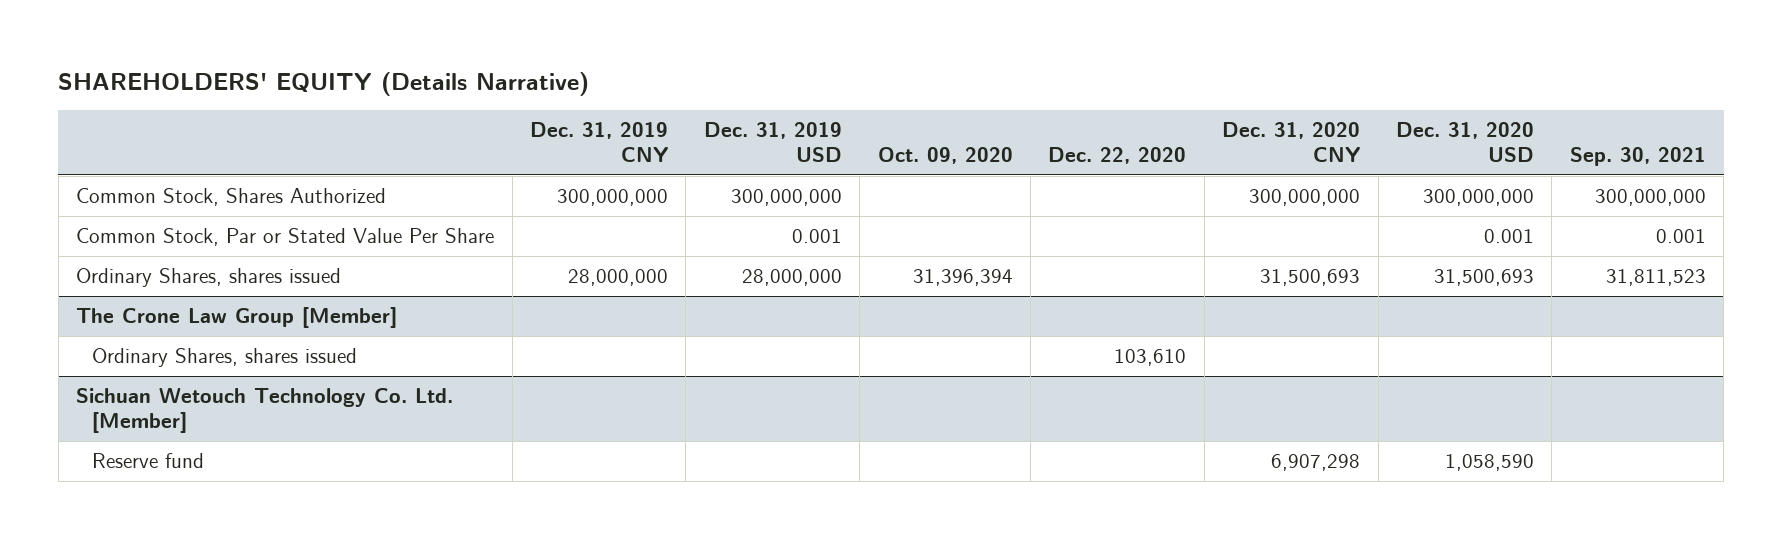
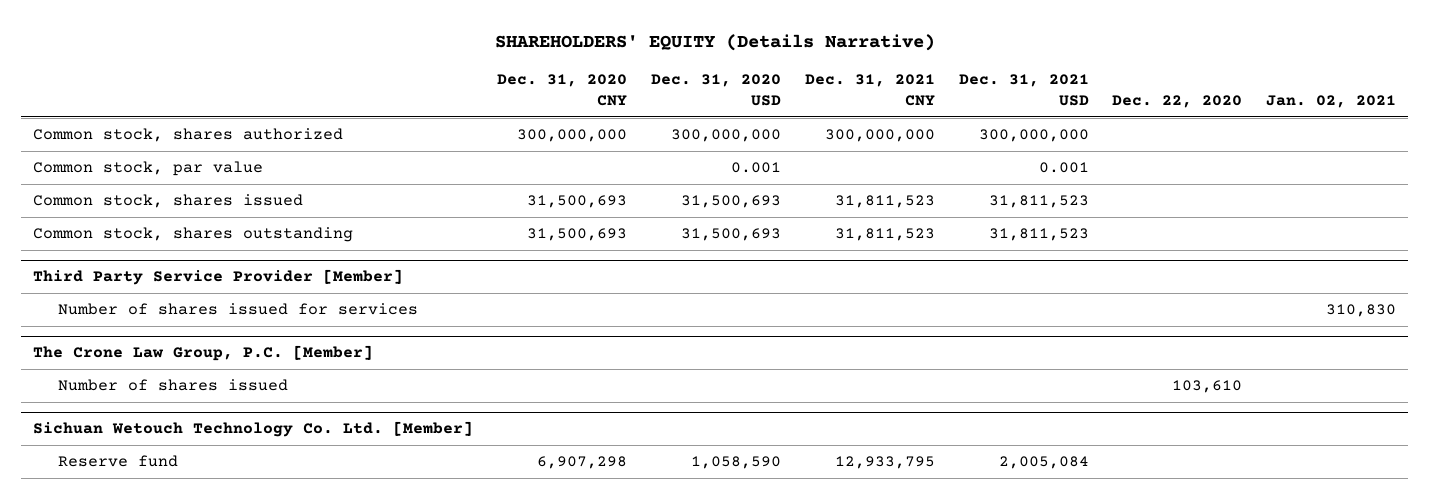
[529,121,668,163] Dec. 31, 2019 CNY -> none
[703,121,842,163] Dec. 31, 2019 USD -> none
[877,147,1013,165] Oct. 09, 2020 -> none
[1569,147,1706,167] Sep. 30, 2021 -> none
none -> [804,74,935,107] Dec. 31, 2021 CNY
none -> [958,74,1089,107] Dec. 31, 2021 USD
none -> [1266,95,1397,109] Jan. 02, 2021
[76,188,387,207] Common Stock, Shares Authorized -> [33,128,344,143] Common stock, shares authorized
[76,228,495,247] Common Stock, Par or Stated Value Per Share -> [33,161,264,177] Common stock, par value
[76,268,342,288] Ordinary Shares, shares issued -> [33,194,304,209] Common stock, shares issued
none -> [33,227,354,243] Common stock, shares outstanding
none -> [33,269,404,286] Third Party Service Provider [Member]
none -> [57,303,418,316] Number of shares issued for services
[76,307,398,329] The Crone Law Group [Member] -> [33,345,374,362] The Crone Law Group, P.C. [Member]
[92,348,358,368] Ordinary Shares, shares issued -> [57,379,288,392] Number of shares issued

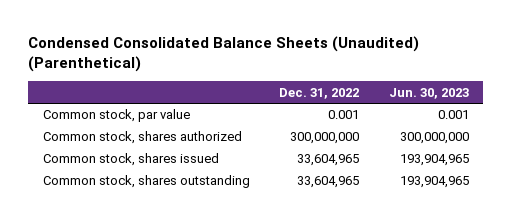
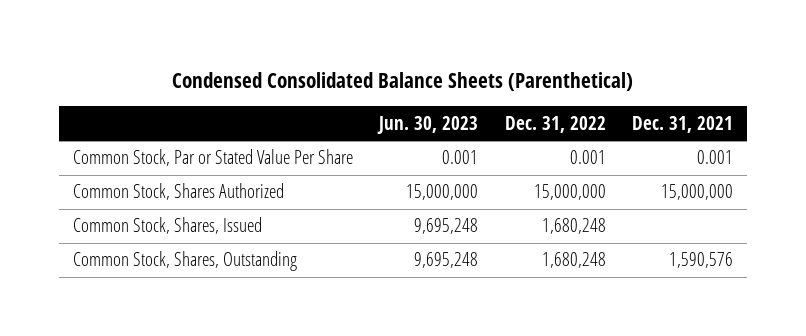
[28,36,420,73] Condensed Consolidated Balance Sheets (Unaudited) (Parenthetical) -> [172,71,634,91] Condensed Consolidated Balance Sheets (Parenthetical)
none -> [632,115,734,133] Dec. 31, 2021
[42,109,190,123] Common stock, par value -> [72,149,353,167] Common Stock, Par or Stated Value Per Share
[42,131,242,145] Common stock, shares authorized -> [72,183,284,201] Common Stock, Shares Authorized
[290,132,360,145] 300,000,000 -> [533,184,606,201] 15,000,000
[399,132,469,145] 300,000,000 -> [406,184,479,201] 15,000,000
[42,153,219,167] Common stock, shares issued -> [72,217,262,235] Common Stock, Shares, Issued
[297,154,360,167] 33,604,965 -> [541,218,606,235] 1,680,248
[399,154,469,167] 193,904,965 -> [414,218,479,235] 9,695,248
[42,175,250,189] Common stock, shares outstanding -> [72,251,297,272] Common Stock, Shares, Outstanding
[297,176,360,189] 33,604,965 -> [541,252,606,269] 1,680,248
[399,176,469,189] 193,904,965 -> [414,252,479,269] 9,695,248

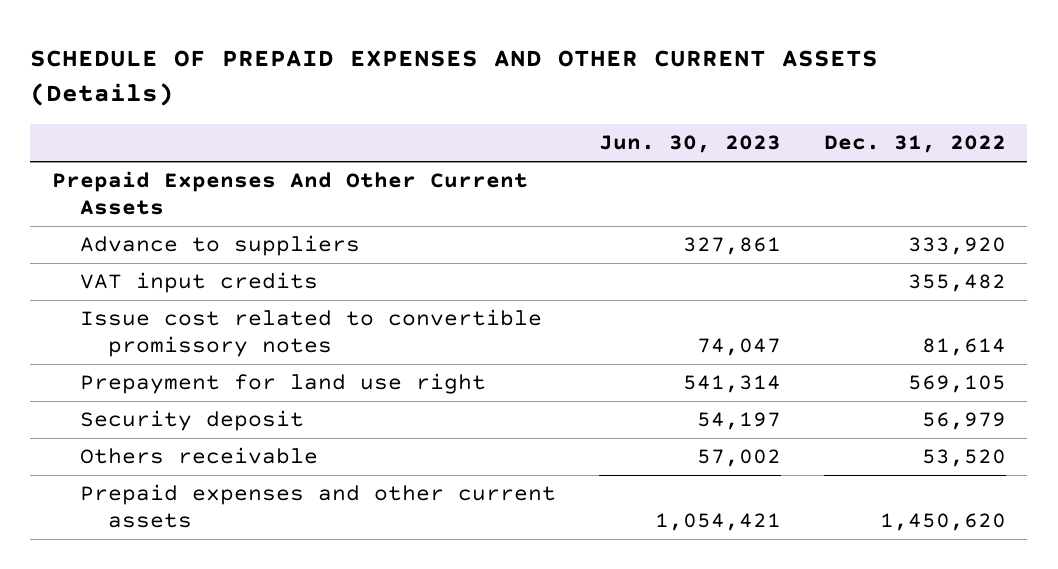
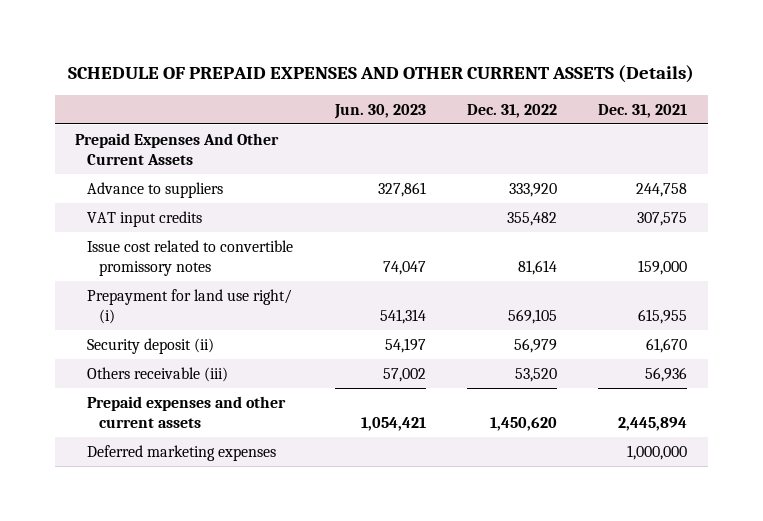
none -> [598,104,688,119] Dec. 31, 2021
[79,373,486,395] Prepayment for land use right -> [87,288,293,325] Prepayment for land use right/ (i)
[79,410,304,432] Security deposit -> [87,337,215,354] Security deposit (ii)
[79,447,318,465] Others receivable -> [87,366,229,382] Others receivable (iii)
none -> [87,444,277,461] Deferred marketing expenses

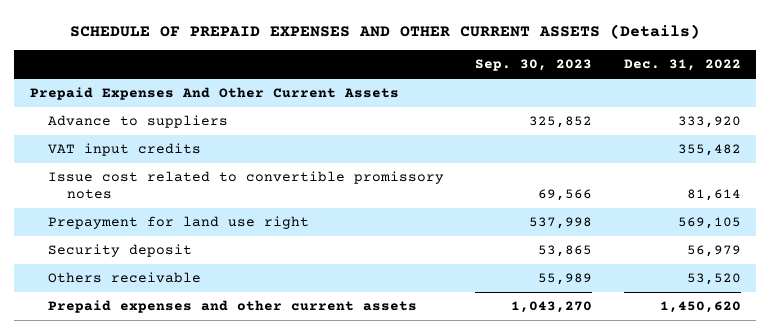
[333,104,426,120] Jun. 30, 2023 -> none
[598,104,688,119] Dec. 31, 2021 -> none
none -> [475,59,593,72] Sep. 30, 2023
[87,288,293,325] Prepayment for land use right/ (i) -> [48,216,310,230] Prepayment for land use right
[87,337,215,354] Security deposit (ii) -> [48,244,193,258] Security deposit
[87,366,229,382] Others receivable (iii) -> [48,272,202,284] Others receivable
[87,444,277,461] Deferred marketing expenses -> none

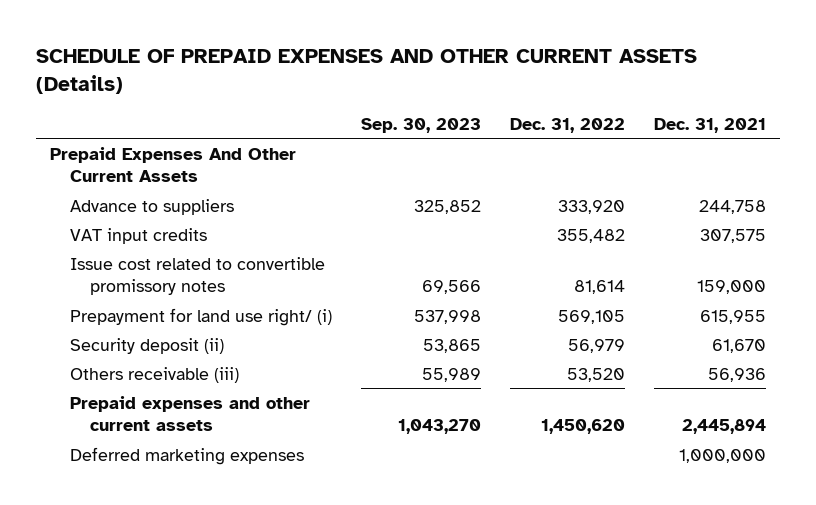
none -> [653,117,766,133] Dec. 31, 2021
[48,216,310,230] Prepayment for land use right -> [70,307,333,326] Prepayment for land use right/ (i)
[48,244,193,258] Security deposit -> [70,337,225,354] Security deposit (ii)
[48,272,202,284] Others receivable -> [70,366,240,383] Others receivable (iii)
none -> [70,446,305,465] Deferred marketing expenses

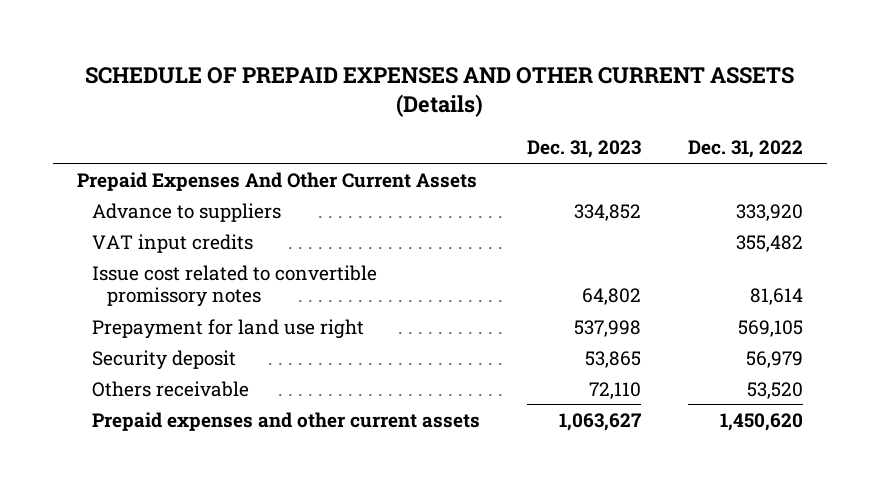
[360,117,481,133] Sep. 30, 2023 -> none
[653,117,766,133] Dec. 31, 2021 -> none
none -> [526,140,641,159] Dec. 31, 2023
[70,307,333,326] Prepayment for land use right/ (i) -> [91,318,364,339] Prepayment for land use right
[70,337,225,354] Security deposit (ii) -> [91,349,236,370] Security deposit
[70,366,240,383] Others receivable (iii) -> [91,380,249,397] Others receivable
[70,446,305,465] Deferred marketing expenses -> none

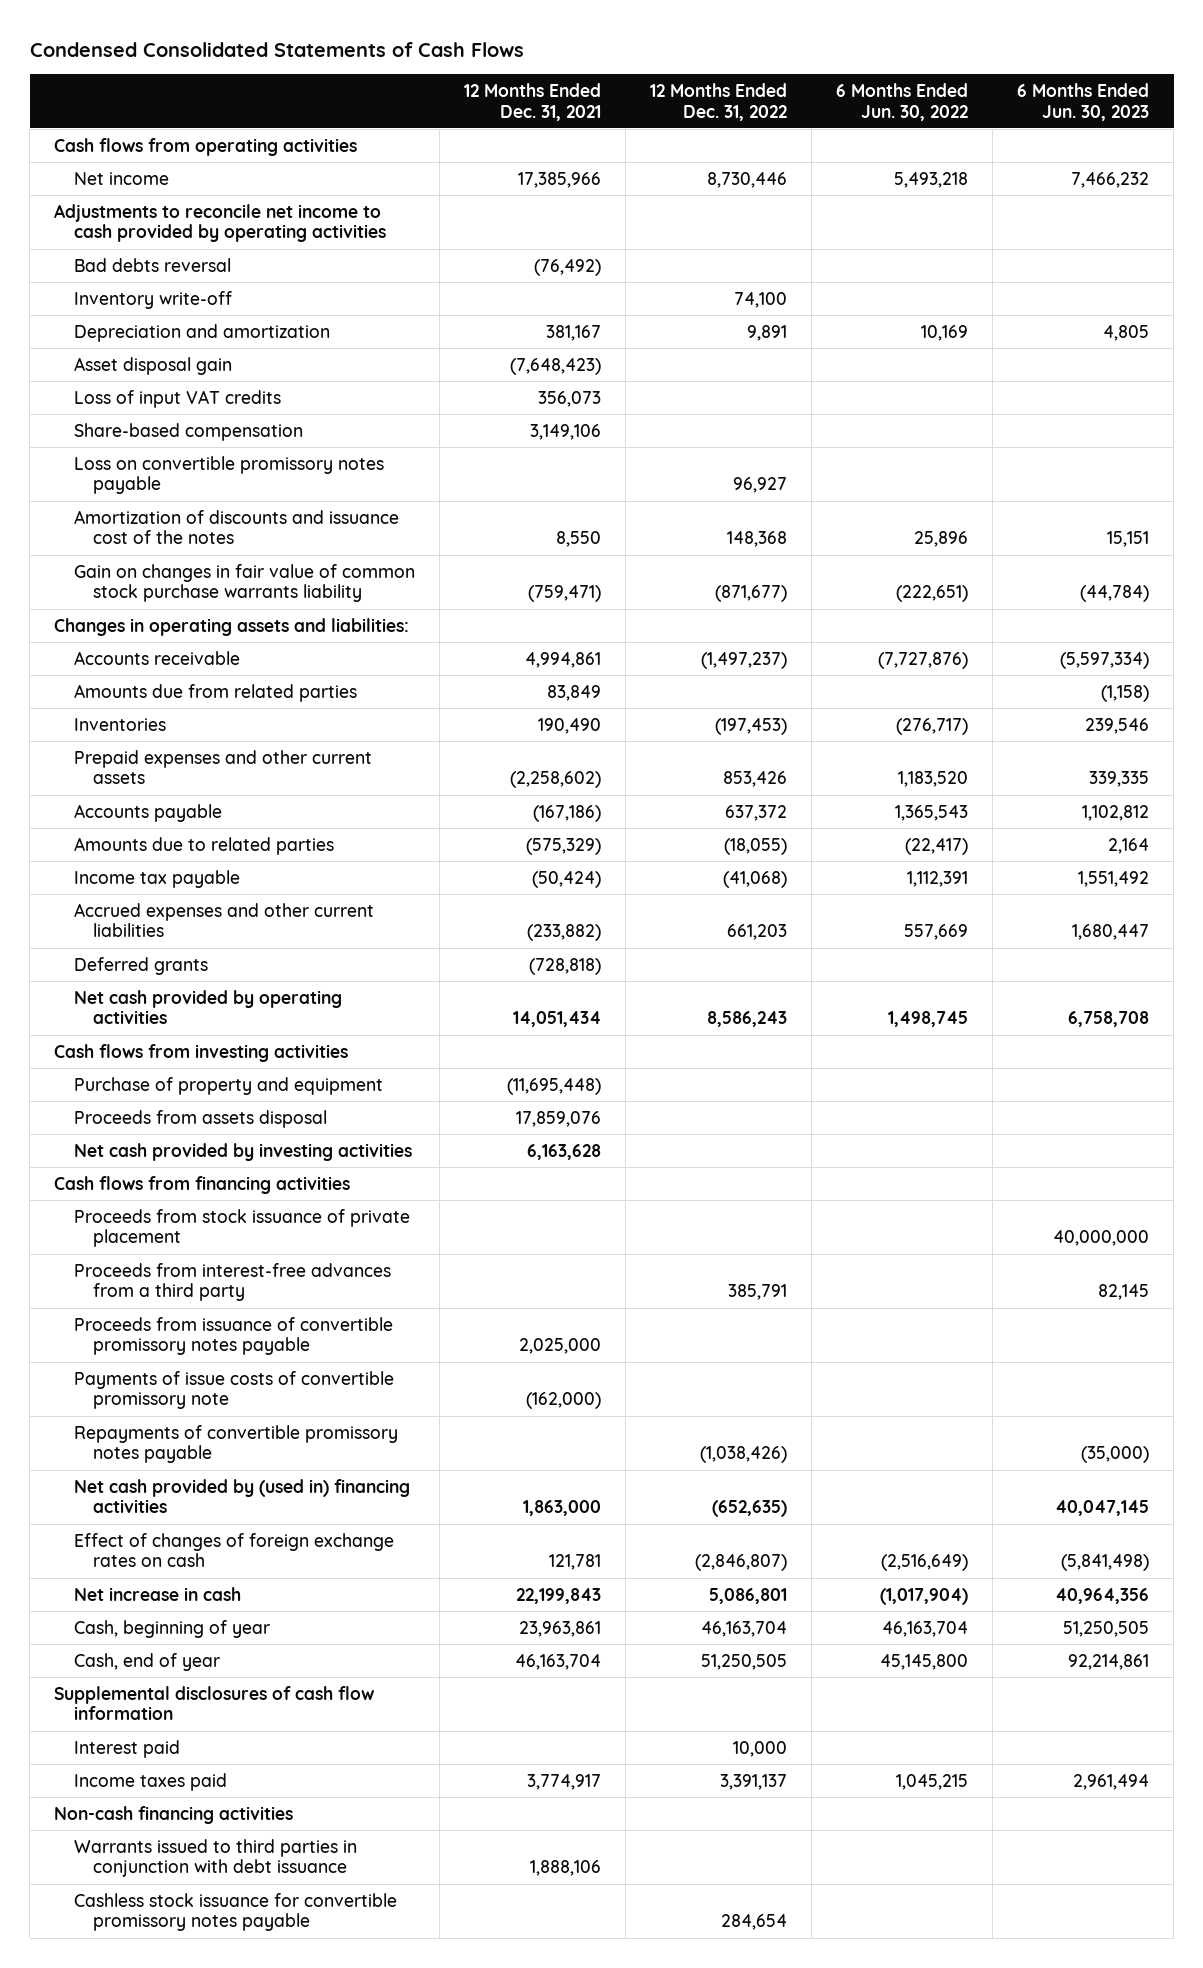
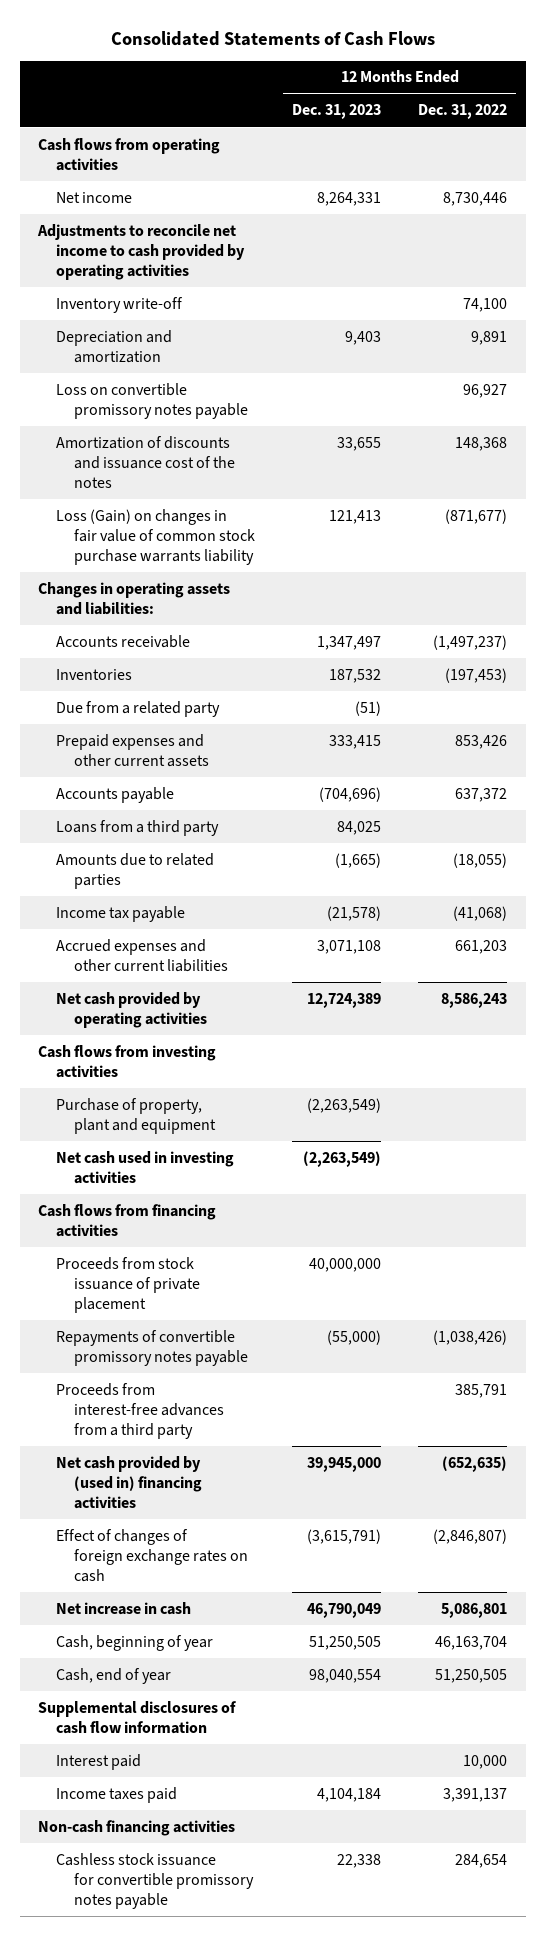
[29,41,524,57] Condensed Consolidated Statements of Cash Flows -> [110,30,435,46] Consolidated Statements of Cash Flows
[463,82,601,121] 12 Months Ended Dec. 31, 2021 -> none
[836,82,969,121] 6 Months Ended Jun. 30, 2022 -> none
[1017,82,1150,121] 6 Months Ended Jun. 30, 2023 -> none
none -> [292,104,382,120] Dec. 31, 2023
[73,257,231,272] Bad debts reversal -> none
[73,356,232,375] Asset disposal gain -> none
[73,389,281,408] Loss of input VAT credits -> none
[73,422,303,441] Share-based compensation -> none
[73,563,415,603] Gain on changes in fair value of common stock purchase warrants liability -> [56,508,256,566] Loss (Gain) on changes in fair value of common stock purchase warrants liability
[73,683,357,702] Amounts due from related parties -> none
none -> [56,700,221,717] Due from a related party
none -> [56,819,220,836] Loans from a third party
[73,956,208,975] Deferred grants -> none
[73,1109,327,1128] Proceeds from assets disposal -> none
[73,1076,383,1095] Purchase of property and equipment -> [56,1097,217,1134] Purchase of property, plant and equipment
[73,1142,412,1161] Net cash provided by investing activities -> [56,1150,235,1184] Net cash used in investing activities
[73,1316,393,1356] Proceeds from issuance of convertible promissory notes payable -> none
[73,1370,394,1410] Payments of issue costs of convertible promissory note -> none
[73,1262,391,1302] Proceeds from interest-free advances from a third party -> [56,1382,225,1440] Proceeds from interest-free advances from a third party
[73,1838,357,1878] Warrants issued to third parties in conjunction with debt issuance -> none

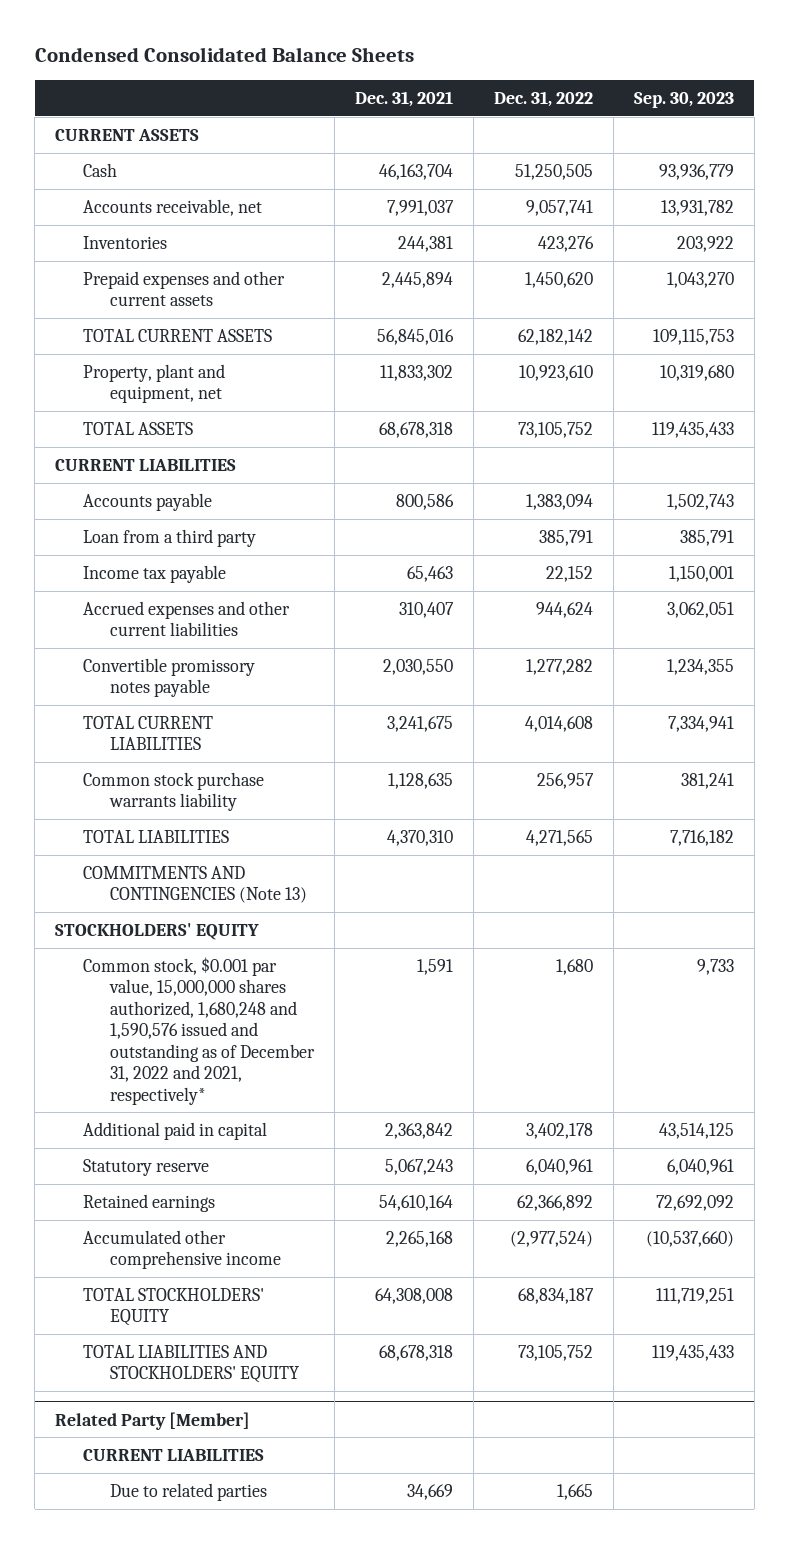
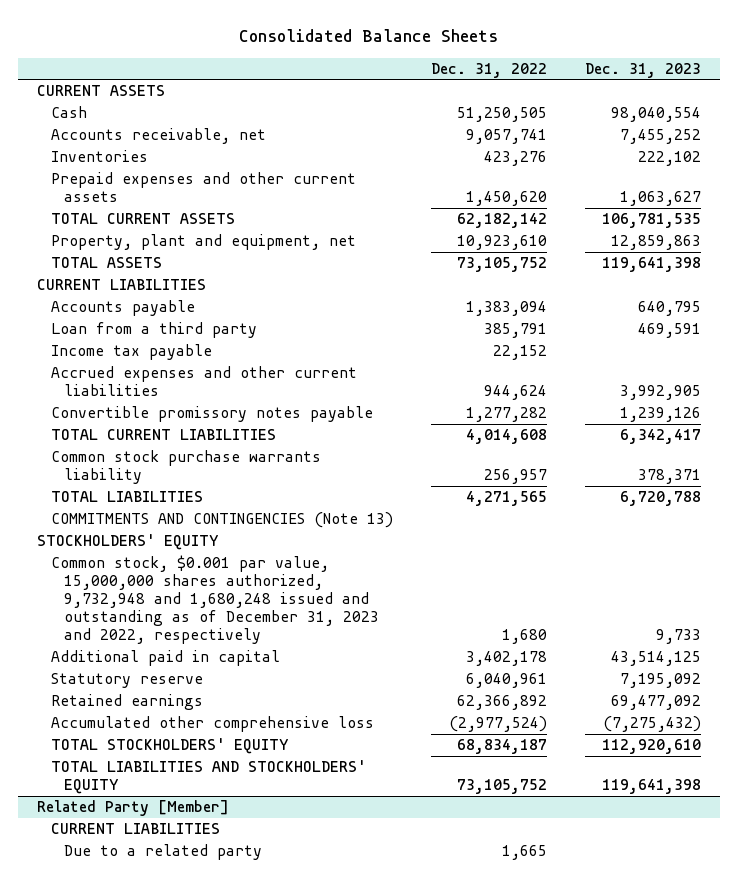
[34,47,414,63] Condensed Consolidated Balance Sheets -> [239,29,499,43] Consolidated Balance Sheets
[354,90,453,107] Dec. 31, 2021 -> none
[633,91,734,108] Sep. 30, 2023 -> none
none -> [584,62,701,78] Dec. 31, 2023
[82,956,316,1105] Common stock, $0.001 par value, 15,000,000 shares authorized, 1,680,248 and 1,590,576 issued and outstanding as of December 31, 2022 and 2021, respectively* -> [50,555,379,645] Common stock, $0.001 par value, 15,000,000 shares authorized, 9,732,948 and 1,680,248 issued and outstanding as of December 31, 2023 and 2022, respectively
[82,1229,282,1270] Accumulated other comprehensive income -> [50,716,374,733] Accumulated other comprehensive loss
[110,1482,268,1501] Due to related parties -> [63,844,262,861] Due to a related party

